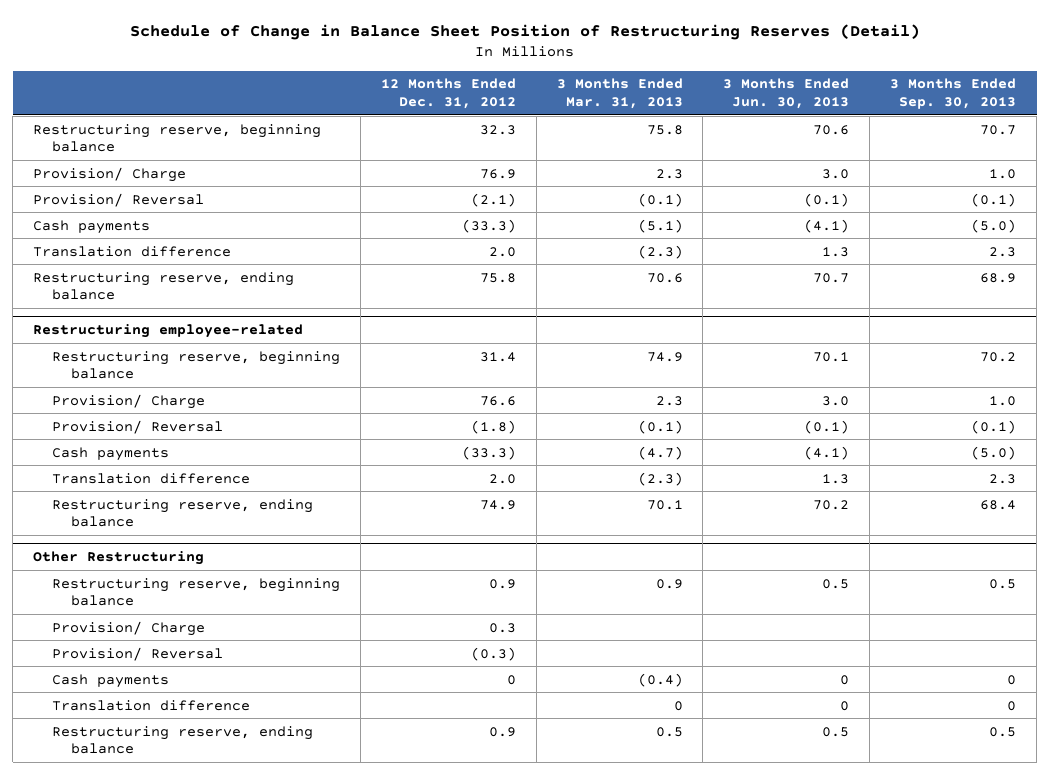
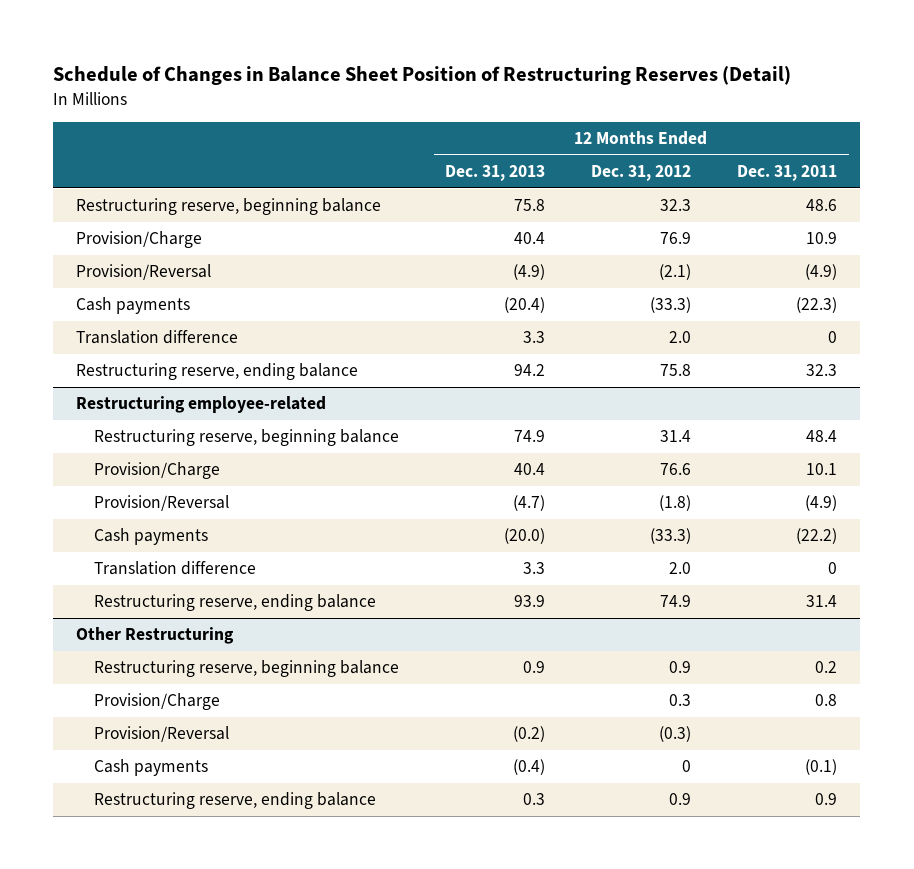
[129,23,920,40] Schedule of Change in Balance Sheet Position of Restructuring Reserves (Detail) -> [53,65,792,85] Schedule of Changes in Balance Sheet Position of Restructuring Reserves (Detail)
[556,78,683,109] 3 Months Ended Mar. 31, 2013 -> none
[723,78,850,109] 3 Months Ended Jun. 30, 2013 -> none
[890,78,1017,109] 3 Months Ended Sep. 30, 2013 -> none
none -> [445,165,546,182] Dec. 31, 2013
none -> [737,165,838,182] Dec. 31, 2011
[33,166,187,182] Provision/ Charge -> [76,231,203,249] Provision/Charge
[33,192,205,207] Provision/ Reversal -> [76,264,212,281] Provision/Reversal
[51,393,205,409] Provision/ Charge -> [94,462,221,480] Provision/Charge
[51,419,223,434] Provision/ Reversal -> [94,495,230,512] Provision/Reversal
[51,620,205,636] Provision/ Charge -> [94,693,221,711] Provision/Charge
[51,646,223,661] Provision/ Reversal -> [94,726,230,743] Provision/Reversal
[51,699,250,711] Translation difference -> none

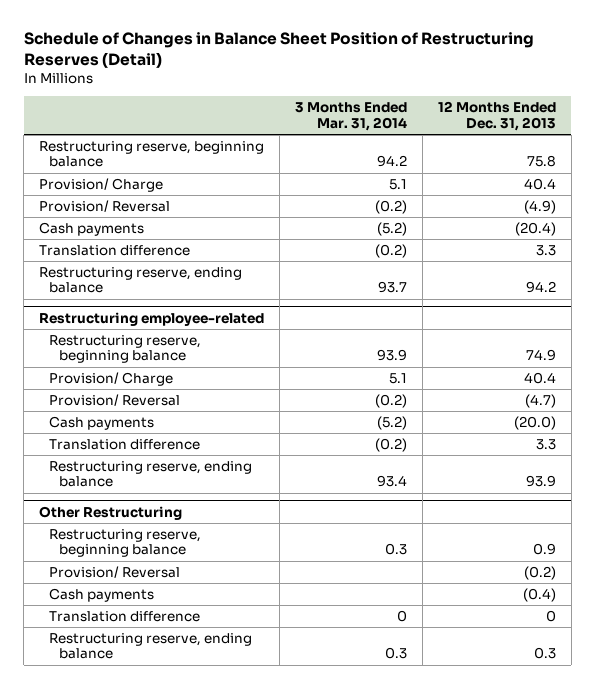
[591,165,692,182] Dec. 31, 2012 -> none
[737,165,838,182] Dec. 31, 2011 -> none
none -> [294,102,407,131] 3 Months Ended Mar. 31, 2014
[76,231,203,249] Provision/Charge -> [38,177,163,192] Provision/ Charge
[76,264,212,281] Provision/Reversal -> [38,199,170,212] Provision/ Reversal
[94,462,221,480] Provision/Charge -> [48,371,173,386] Provision/ Charge
[94,495,230,512] Provision/Reversal -> [48,393,180,406] Provision/ Reversal
[94,693,221,711] Provision/Charge -> none
[94,726,230,743] Provision/Reversal -> [48,565,180,578] Provision/ Reversal
none -> [48,610,200,622] Translation difference

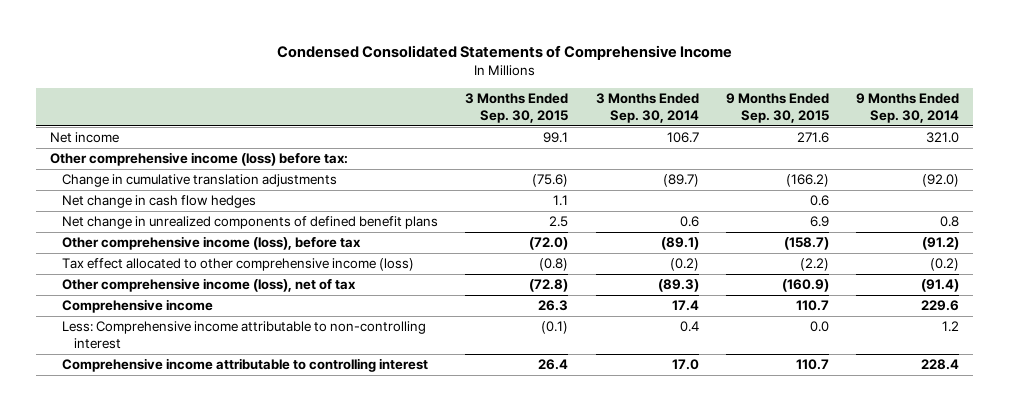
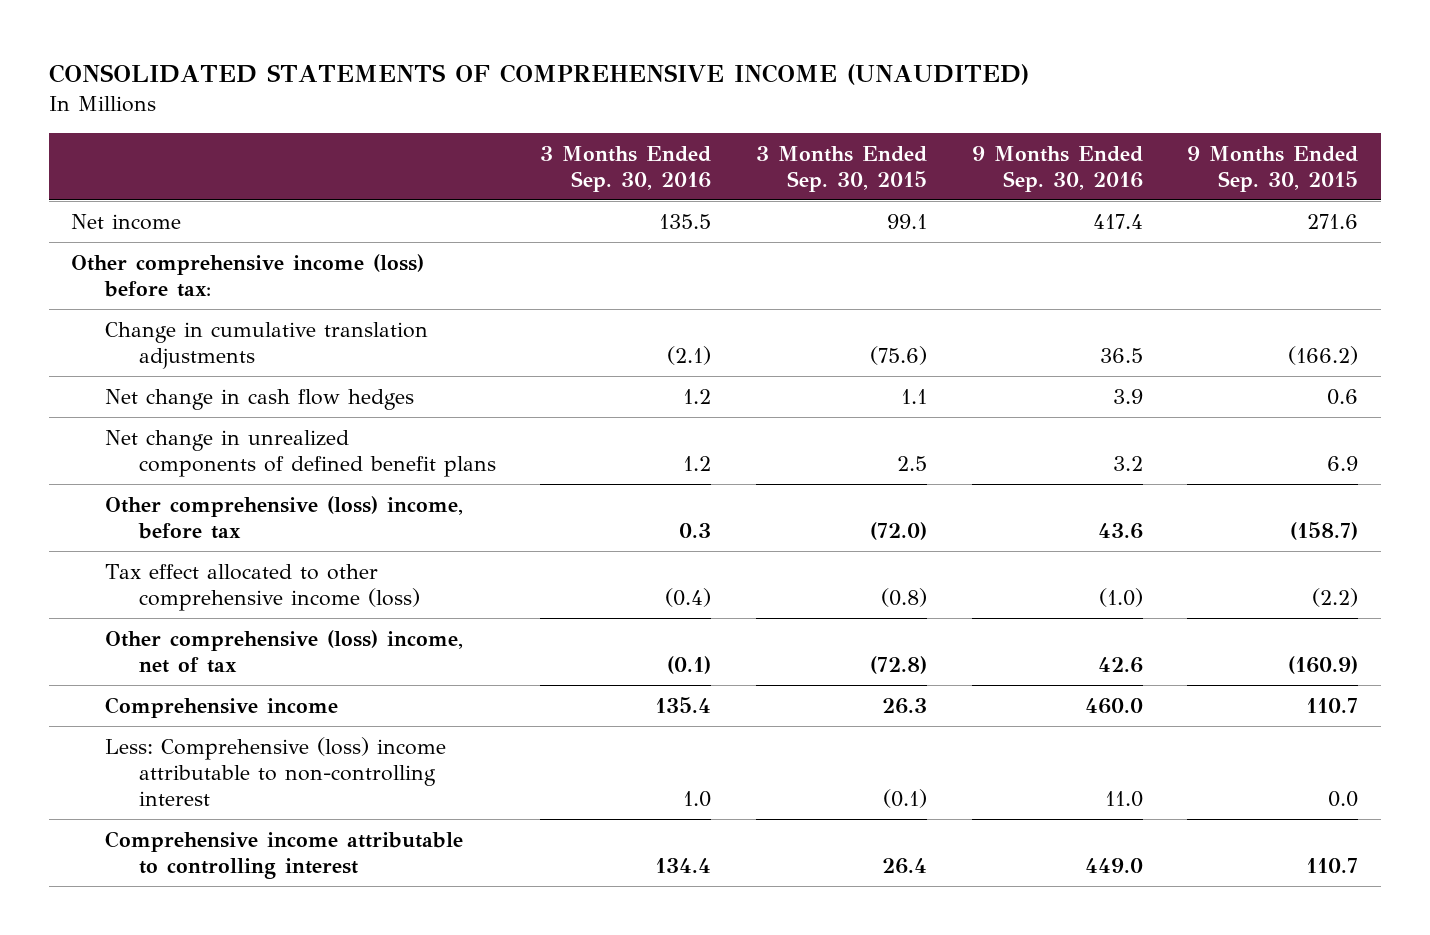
[276,44,732,60] Condensed Consolidated Statements of Comprehensive Income -> [49,64,1030,86] CONSOLIDATED STATEMENTS OF COMPREHENSIVE INCOME (UNAUDITED)
[595,93,699,123] 3 Months Ended Sep. 30, 2014 -> none
[856,93,960,123] 9 Months Ended Sep. 30, 2014 -> none
none -> [540,145,712,192] 3 Months Ended Sep. 30, 2016
none -> [971,145,1143,192] 9 Months Ended Sep. 30, 2016
[61,236,361,251] Other comprehensive income (loss), before tax -> [105,495,464,539] Other comprehensive (loss) income, before tax
[61,278,356,293] Other comprehensive income (loss), net of tax -> [105,629,464,673] Other comprehensive (loss) income, net of tax
[61,321,426,349] Less: Comprehensive income attributable to non-controlling interest -> [105,736,447,806] Less: Comprehensive (loss) income attributable to non-controlling interest

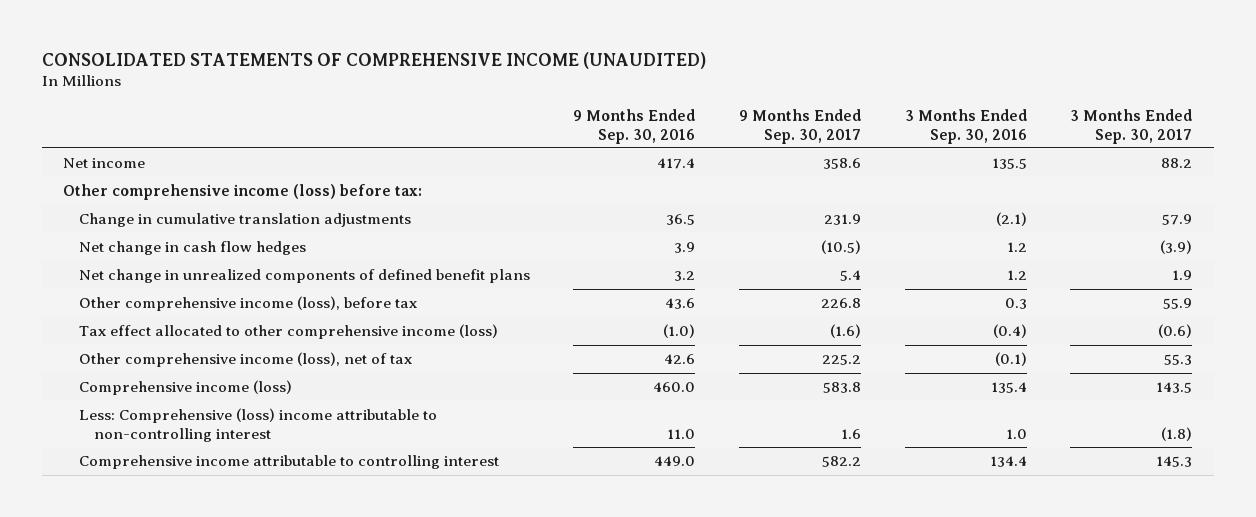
[756,145,928,192] 3 Months Ended Sep. 30, 2015 -> none
[1187,145,1359,192] 9 Months Ended Sep. 30, 2015 -> none
none -> [738,108,861,144] 9 Months Ended Sep. 30, 2017
none -> [1070,108,1193,144] 3 Months Ended Sep. 30, 2017
[105,495,464,539] Other comprehensive (loss) income, before tax -> [78,296,417,312] Other comprehensive income (loss), before tax
[105,629,464,673] Other comprehensive (loss) income, net of tax -> [78,352,412,368] Other comprehensive income (loss), net of tax
[105,696,339,718] Comprehensive income -> [78,380,292,396] Comprehensive income (loss)

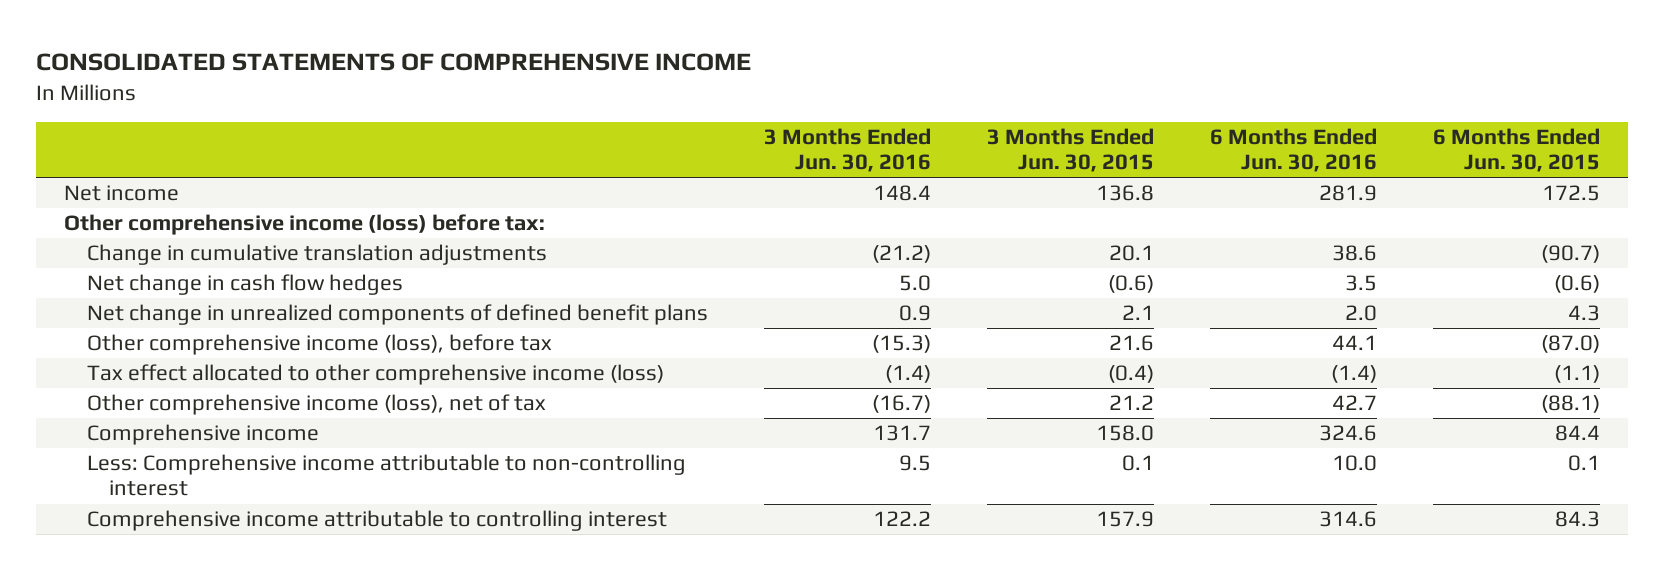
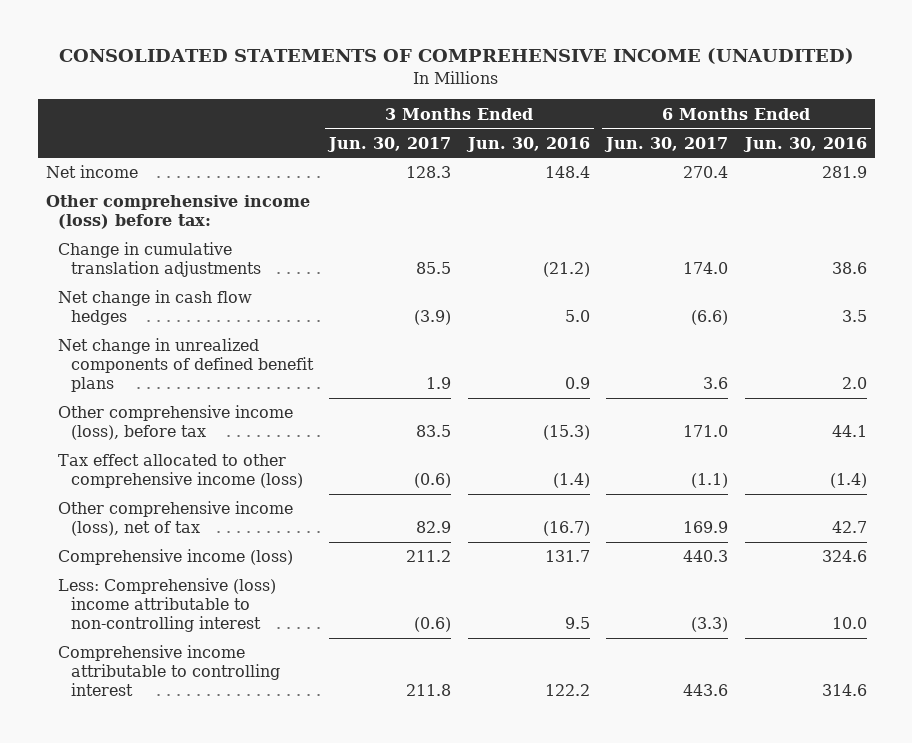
[36,53,752,72] CONSOLIDATED STATEMENTS OF COMPREHENSIVE INCOME -> [59,48,855,65] CONSOLIDATED STATEMENTS OF COMPREHENSIVE INCOME (UNAUDITED)
[986,127,1154,173] 3 Months Ended Jun. 30, 2015 -> none
[1432,127,1600,173] 6 Months Ended Jun. 30, 2015 -> none
none -> [327,136,452,152] Jun. 30, 2017
none -> [604,136,729,152] Jun. 30, 2017
[86,424,319,446] Comprehensive income -> [58,549,294,566] Comprehensive income (loss)
[86,454,686,497] Less: Comprehensive income attributable to non-controlling interest -> [58,578,277,633] Less: Comprehensive (loss) income attributable to non-controlling interest

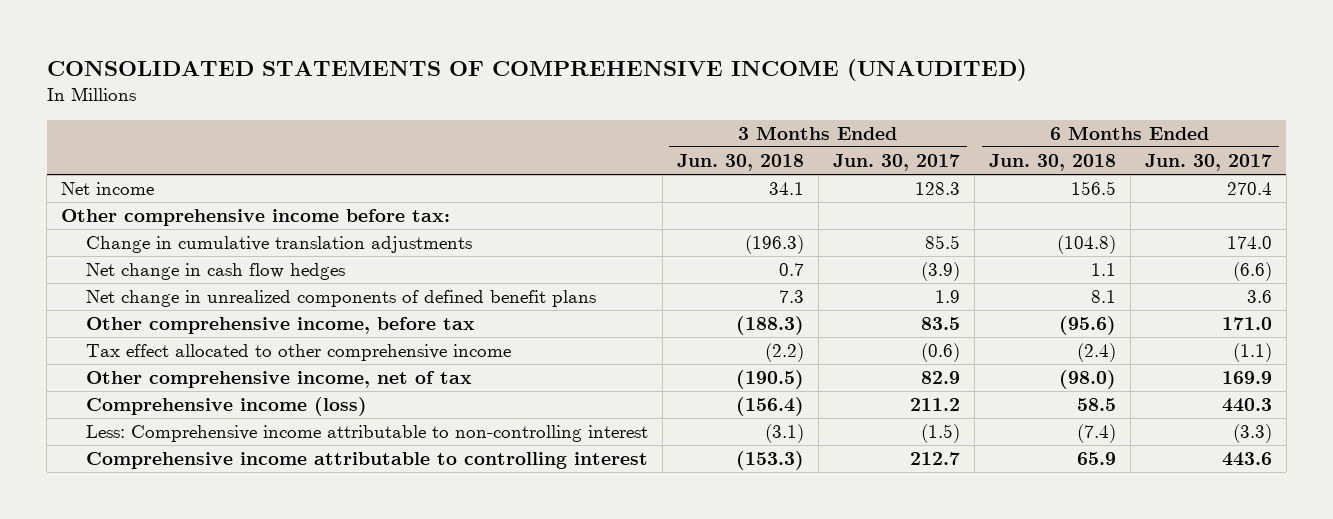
[465,136,590,152] Jun. 30, 2016 -> none
[742,136,867,152] Jun. 30, 2016 -> none
none -> [676,154,804,172] Jun. 30, 2018
none -> [988,154,1116,172] Jun. 30, 2018
[45,195,310,230] Other comprehensive income (loss) before tax: -> [61,209,451,227] Other comprehensive income before tax:
[58,405,294,441] Other comprehensive income (loss), before tax -> [85,317,475,335] Other comprehensive income, before tax
[58,454,303,489] Tax effect allocated to other comprehensive income (loss) -> [85,344,511,362] Tax effect allocated to other comprehensive income
[58,501,294,537] Other comprehensive income (loss), net of tax -> [85,371,472,389] Other comprehensive income, net of tax
[58,578,277,633] Less: Comprehensive (loss) income attributable to non-controlling interest -> [85,425,648,443] Less: Comprehensive income attributable to non-controlling interest
[414,617,452,633] (0.6) -> [920,424,960,444] (1.5)
[406,684,452,697] 211.8 -> [909,452,960,466] 212.7

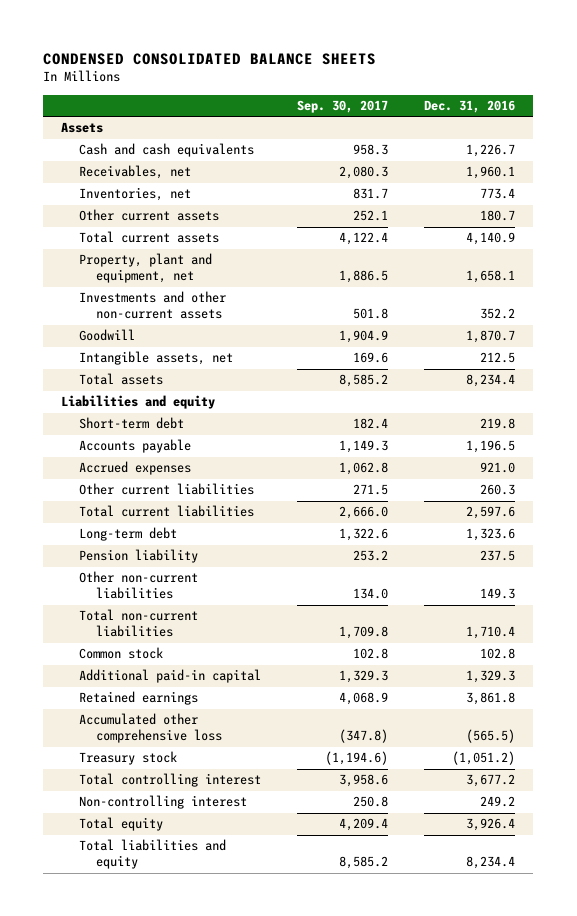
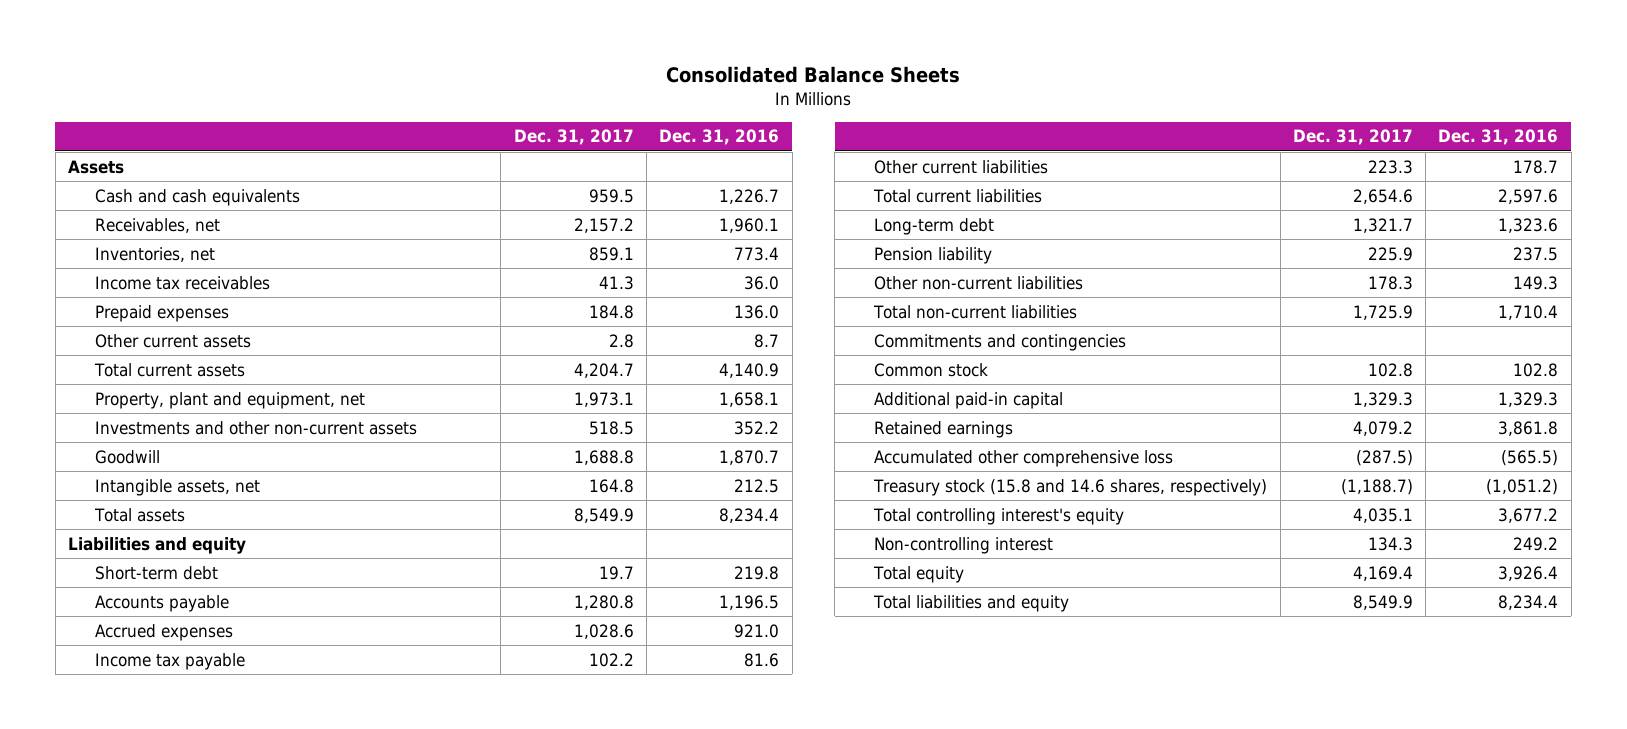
[43,52,377,65] CONDENSED CONSOLIDATED BALANCE SHEETS -> [666,65,961,83] Consolidated Balance Sheets
[296,100,388,114] Sep. 30, 2017 -> none
none -> [513,129,634,146] Dec. 31, 2017
none -> [95,275,271,290] Income tax receivables
none -> [95,304,230,322] Prepaid expenses
[480,210,516,222] 180.7 -> [754,333,780,348] 8.7
none -> [95,652,246,670] Income tax payable
[480,484,516,496] 260.3 -> [1513,159,1559,174] 178.7
none -> [874,333,1127,351] Commitments and contingencies
[78,751,177,766] Treasury stock -> [873,478,1268,496] Treasury stock (15.8 and 14.6 shares, respectively)
[78,773,261,788] Total controlling interest -> [873,507,1125,525] Total controlling interest's equity

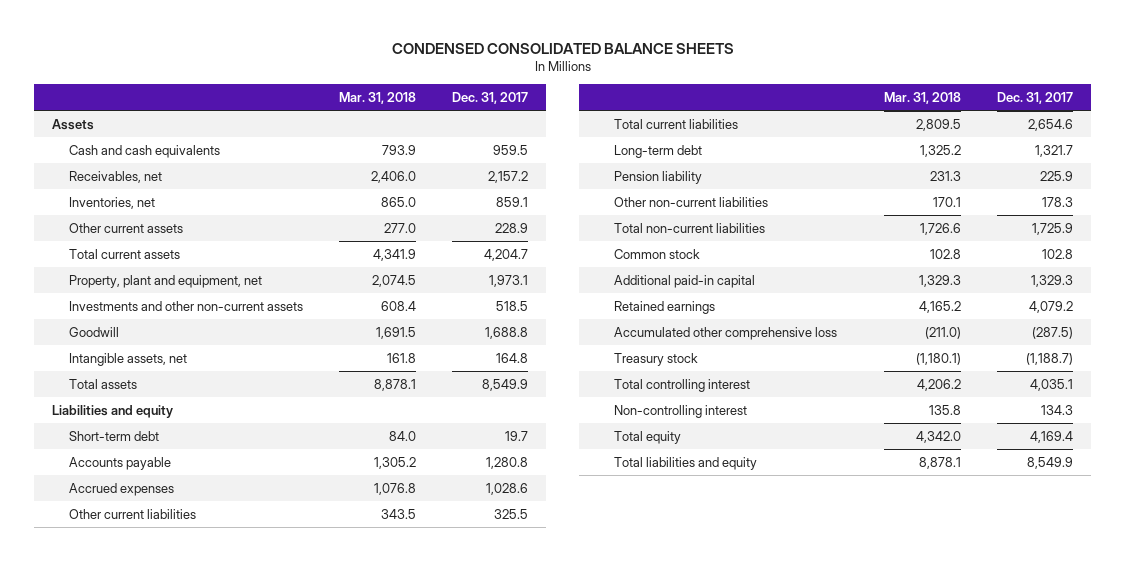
[666,65,961,83] Consolidated Balance Sheets -> [391,43,734,55] CONDENSED CONSOLIDATED BALANCE SHEETS
[659,129,780,146] Dec. 31, 2016 -> none
none -> [339,91,417,104] Mar. 31, 2018
[95,275,271,290] Income tax receivables -> none
[95,304,230,322] Prepaid expenses -> none
[608,333,634,348] 2.8 -> [495,222,529,233] 228.9
[95,652,246,670] Income tax payable -> none
[1367,159,1413,174] 223.3 -> [494,508,529,519] 325.5
[874,333,1127,351] Commitments and contingencies -> none
[873,478,1268,496] Treasury stock (15.8 and 14.6 shares, respectively) -> [613,352,698,366] Treasury stock
[873,507,1125,525] Total controlling interest's equity -> [613,378,750,392] Total controlling interest

